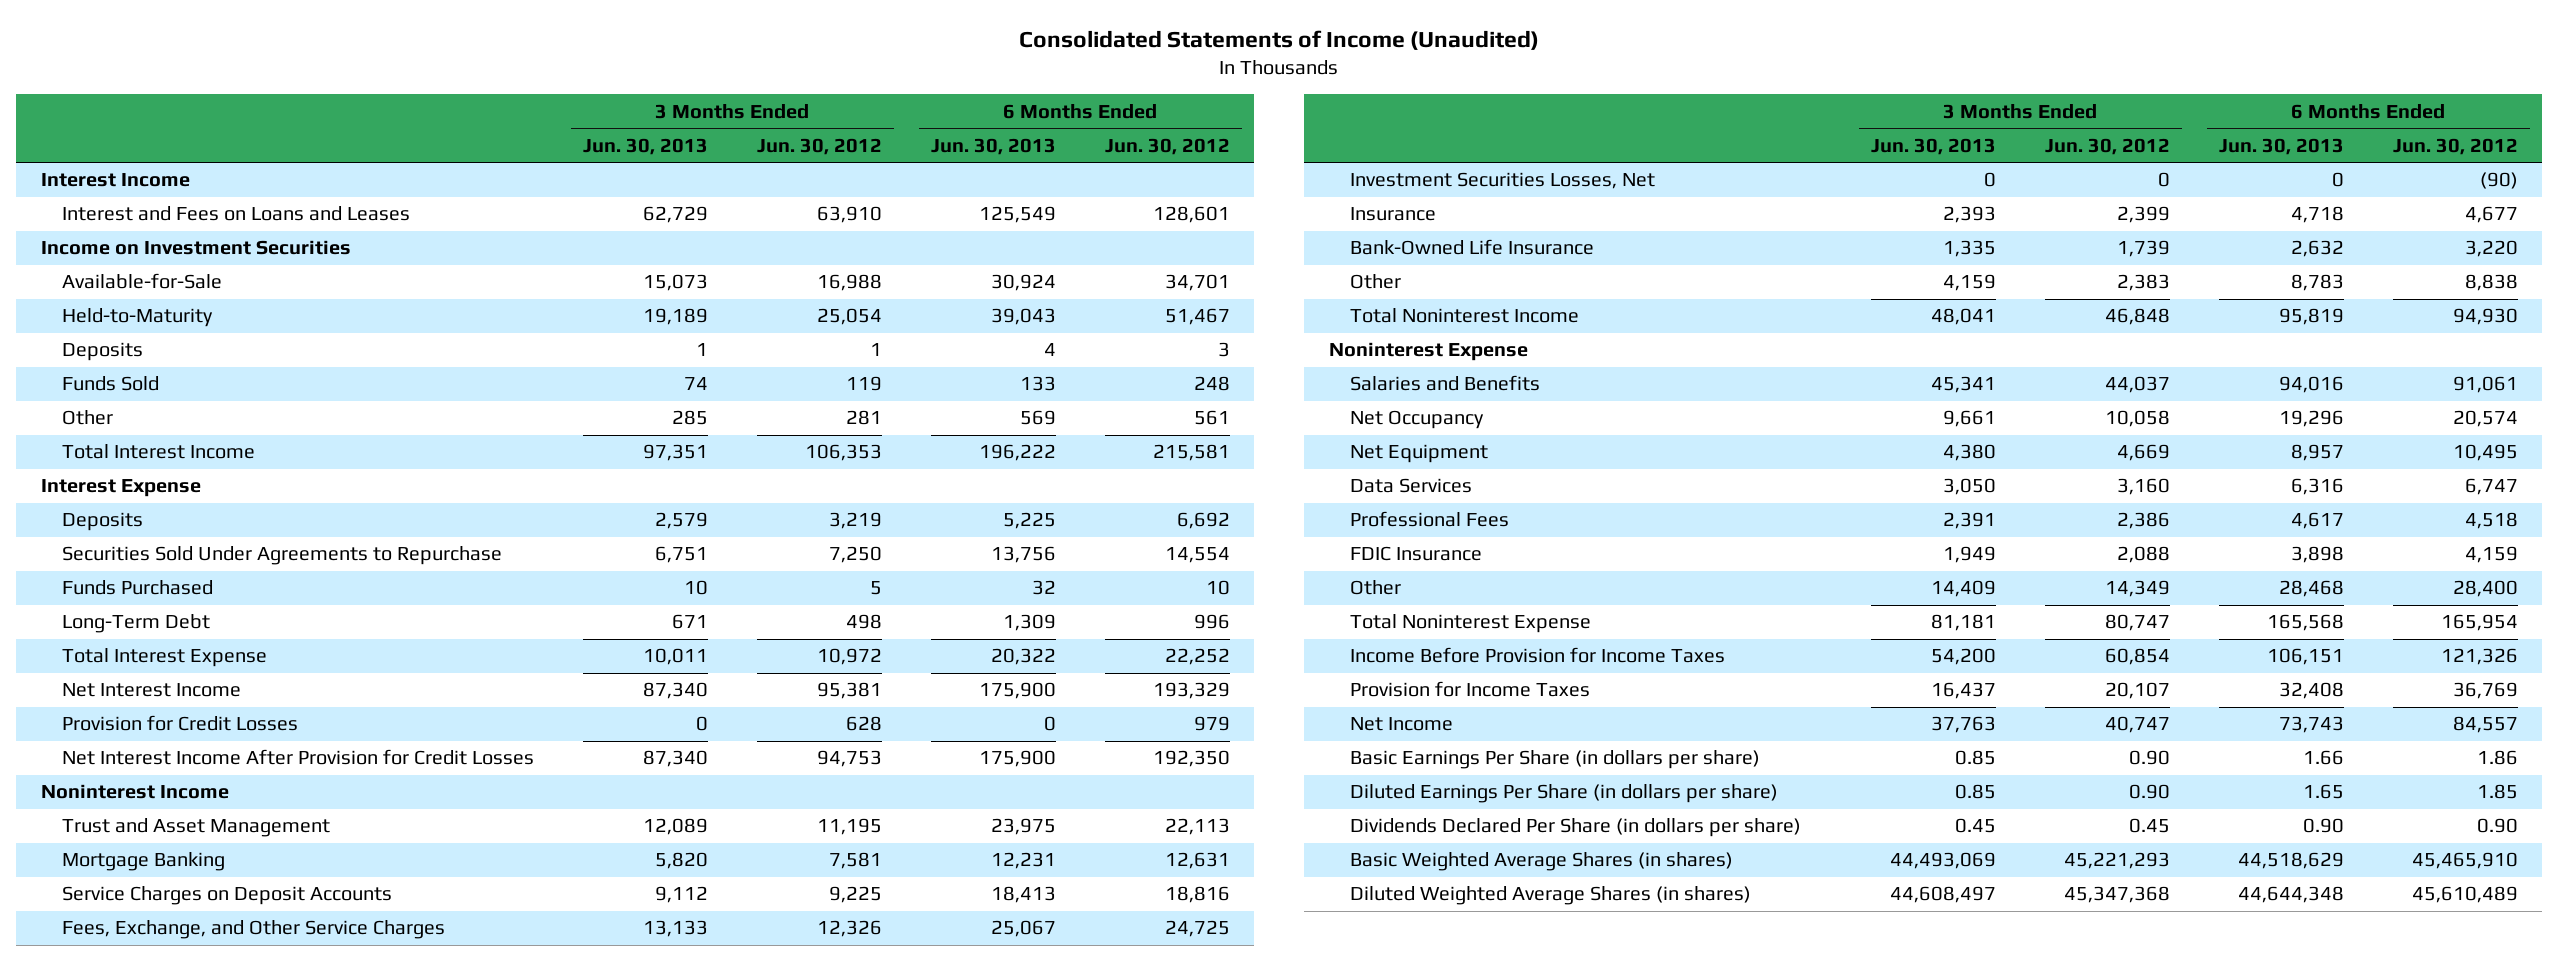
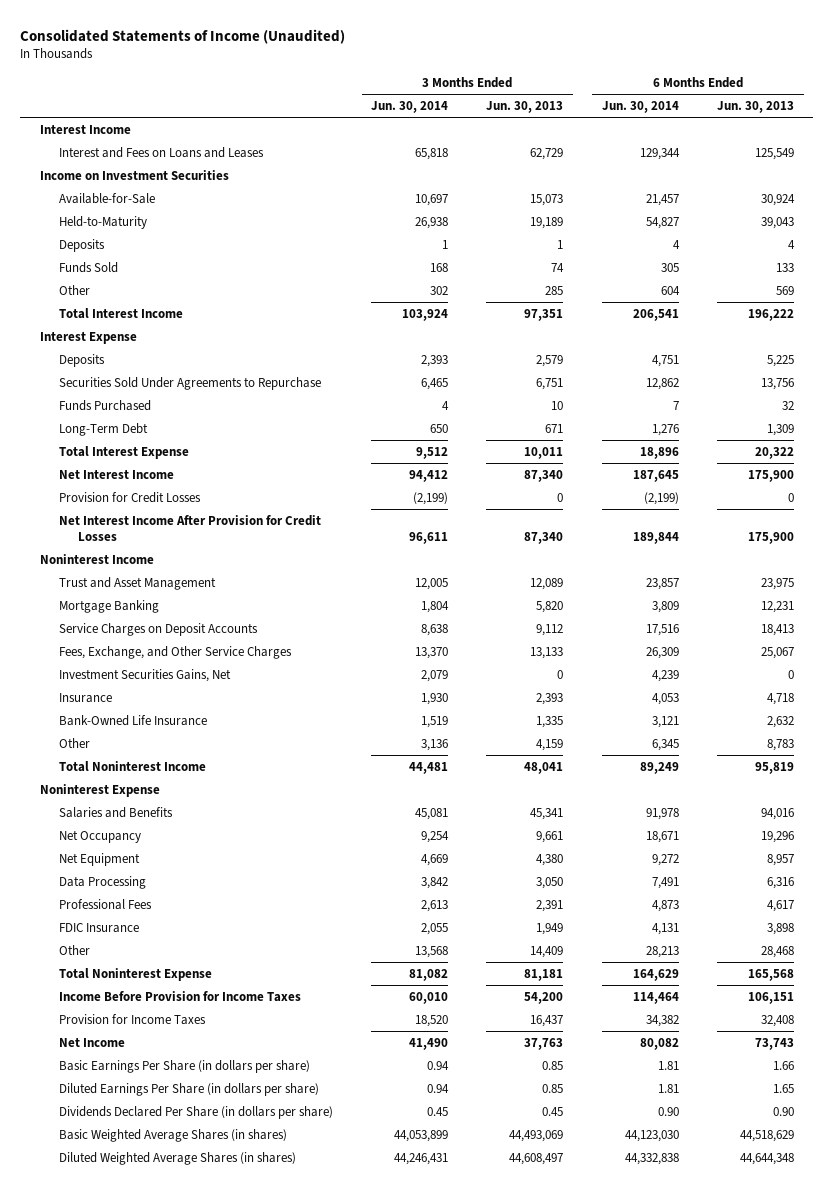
[756,137,882,155] Jun. 30, 2012 -> none
[1104,137,1230,155] Jun. 30, 2012 -> none
none -> [371,101,449,114] Jun. 30, 2014
none -> [601,101,679,114] Jun. 30, 2014
[1349,172,1655,190] Investment Securities Losses, Net -> [58,668,231,682] Investment Securities Gains, Net
[1349,478,1472,494] Data Services -> [58,875,146,889] Data Processing

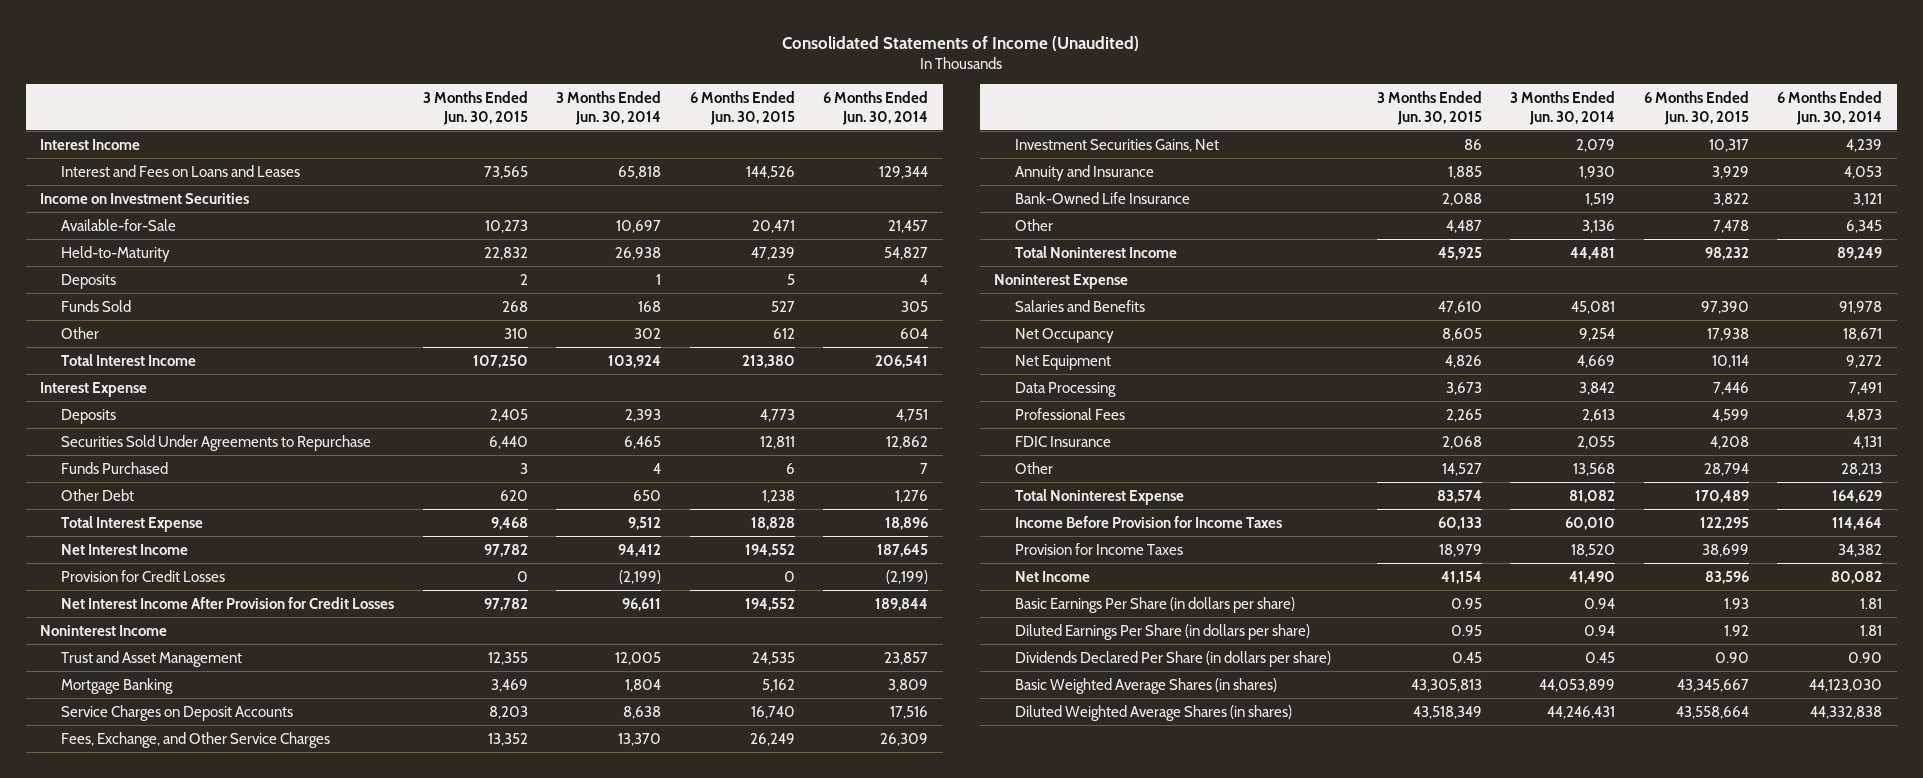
[486,101,564,114] Jun. 30, 2013 -> none
[717,101,795,114] Jun. 30, 2013 -> none
none -> [422,90,528,125] 3 Months Ended Jun. 30, 2015
none -> [689,90,795,125] 6 Months Ended Jun. 30, 2015
[58,422,148,436] Long-Term Debt -> [61,488,135,501] Other Debt
[58,692,112,703] Insurance -> [1014,164,1154,181] Annuity and Insurance

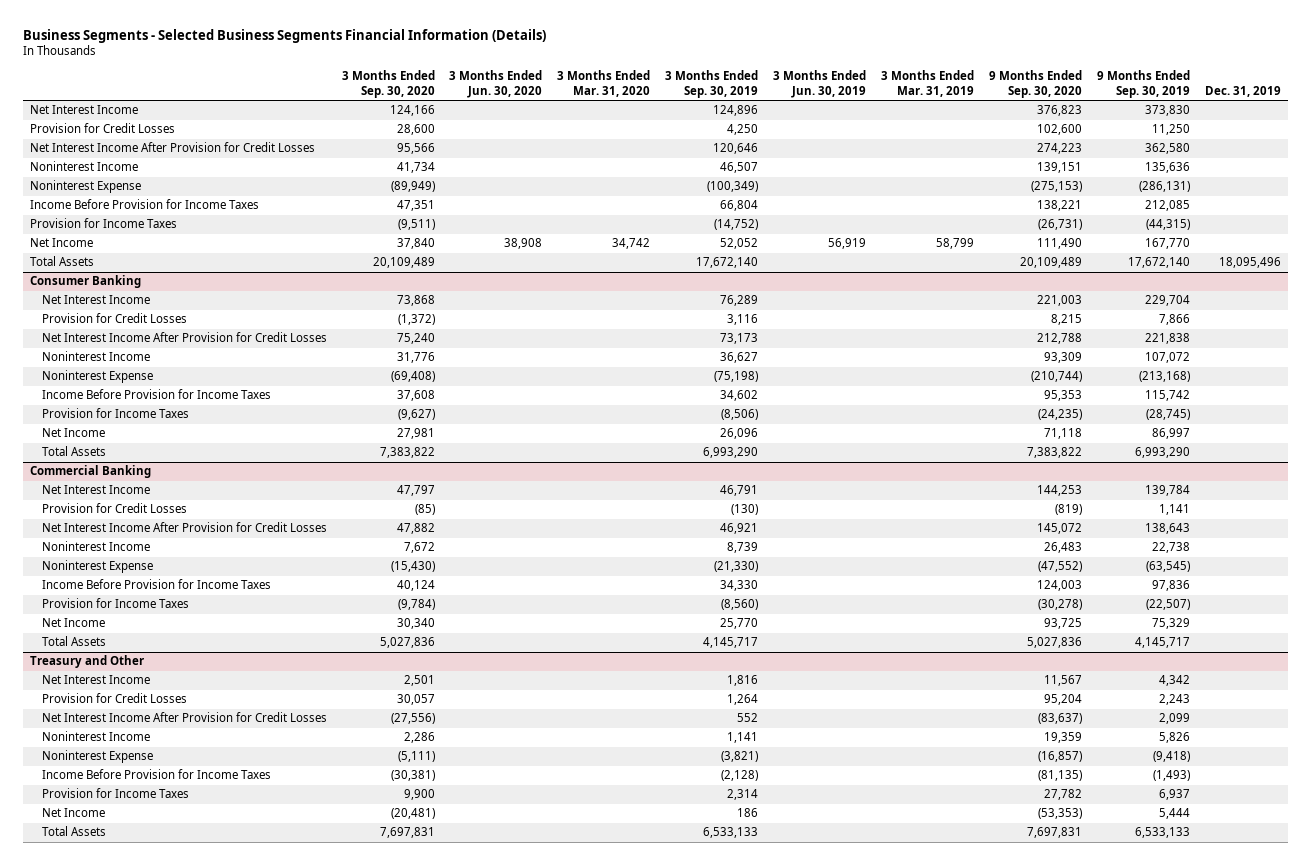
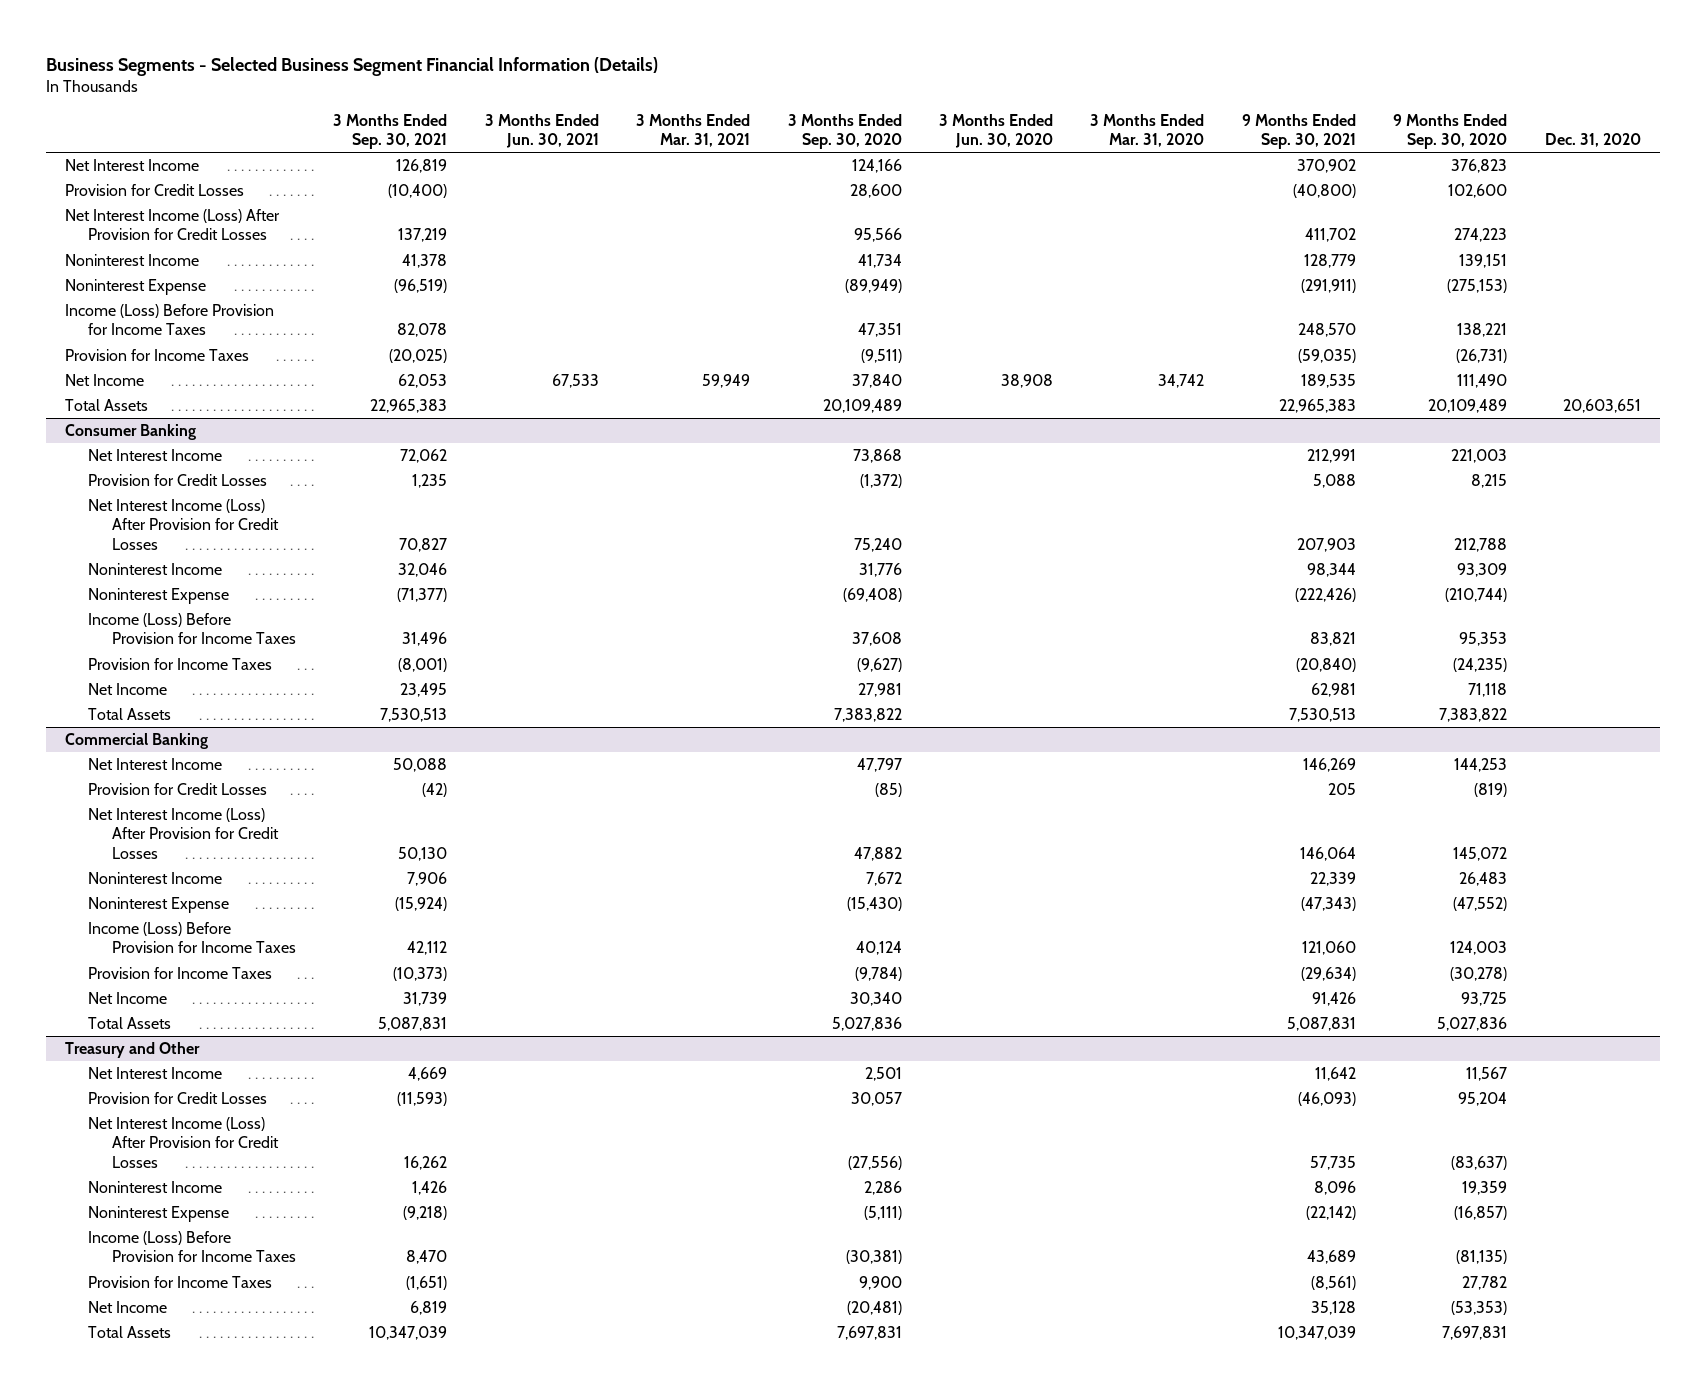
[22,29,546,44] Business Segments - Selected Business Segments Financial Information (Details) -> [46,56,659,76] Business Segments - Selected Business Segment Financial Information (Details)
[665,70,759,98] 3 Months Ended Sep. 30, 2019 -> none
[773,70,867,98] 3 Months Ended Jun. 30, 2019 -> none
[880,70,974,97] 3 Months Ended Mar. 31, 2019 -> none
[1096,70,1190,98] 9 Months Ended Sep. 30, 2019 -> none
[1204,85,1281,97] Dec. 31, 2019 -> none
none -> [333,113,448,150] 3 Months Ended Sep. 30, 2021
none -> [484,113,599,149] 3 Months Ended Jun. 30, 2021
none -> [636,113,751,148] 3 Months Ended Mar. 31, 2021
none -> [1241,113,1356,150] 9 Months Ended Sep. 30, 2021
none -> [1544,133,1641,148] Dec. 31, 2020
[30,142,316,153] Net Interest Income After Provision for Credit Losses -> [64,209,280,241] Net Interest Income (Loss) After Provision for Credit Losses
[30,199,260,210] Income Before Provision for Income Taxes -> [64,304,274,336] Income (Loss) Before Provision for Income Taxes
[41,332,327,343] Net Interest Income After Provision for Credit Losses -> [88,499,279,550] Net Interest Income (Loss) After Provision for Credit Losses
[41,389,271,400] Income Before Provision for Income Taxes -> [88,613,296,645] Income (Loss) Before Provision for Income Taxes
[41,522,327,533] Net Interest Income After Provision for Credit Losses -> [88,808,279,859] Net Interest Income (Loss) After Provision for Credit Losses
[41,579,271,590] Income Before Provision for Income Taxes -> [88,922,296,954] Income (Loss) Before Provision for Income Taxes
[41,712,327,723] Net Interest Income After Provision for Credit Losses -> [88,1117,279,1168] Net Interest Income (Loss) After Provision for Credit Losses
[41,769,271,780] Income Before Provision for Income Taxes -> [88,1231,296,1263] Income (Loss) Before Provision for Income Taxes

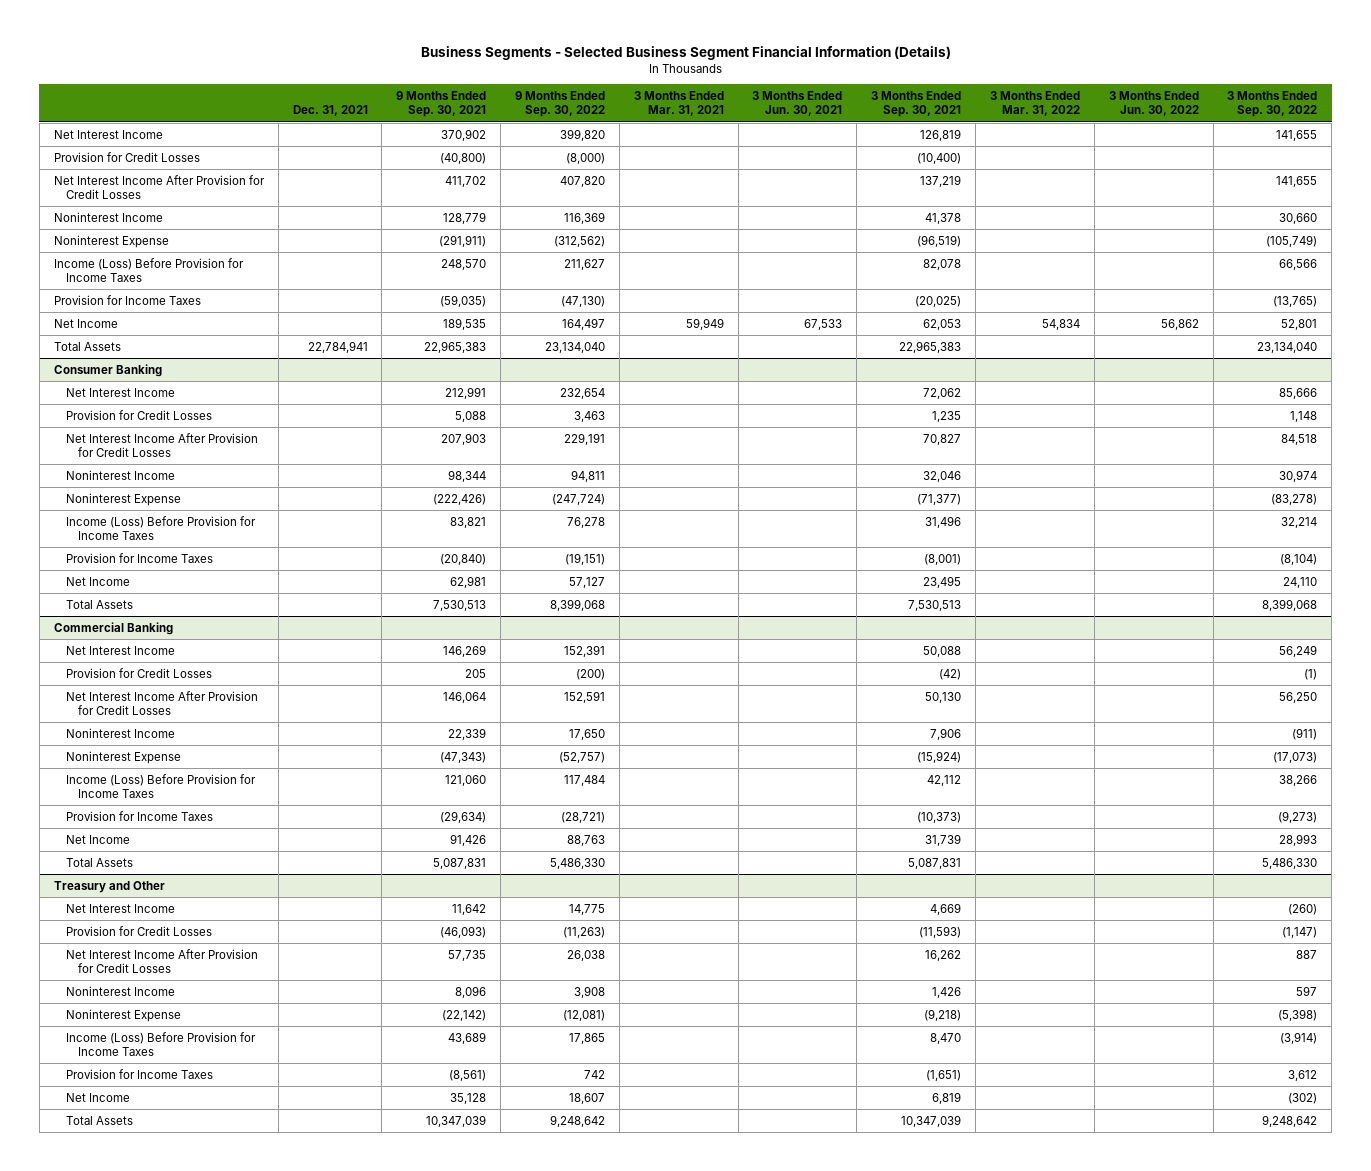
[787,113,902,150] 3 Months Ended Sep. 30, 2020 -> none
[939,113,1054,149] 3 Months Ended Jun. 30, 2020 -> none
[1090,113,1205,148] 3 Months Ended Mar. 31, 2020 -> none
[1393,113,1508,150] 9 Months Ended Sep. 30, 2020 -> none
[1544,133,1641,148] Dec. 31, 2020 -> none
none -> [292,105,368,117] Dec. 31, 2021
none -> [514,91,605,118] 9 Months Ended Sep. 30, 2022
none -> [989,91,1080,117] 3 Months Ended Mar. 31, 2022
none -> [1108,91,1199,117] 3 Months Ended Jun. 30, 2022
none -> [1227,91,1318,118] 3 Months Ended Sep. 30, 2022
[64,209,280,241] Net Interest Income (Loss) After Provision for Credit Losses -> [53,174,265,199] Net Interest Income After Provision for Credit Losses
[88,499,279,550] Net Interest Income (Loss) After Provision for Credit Losses -> [65,432,258,457] Net Interest Income After Provision for Credit Losses
[88,808,279,859] Net Interest Income (Loss) After Provision for Credit Losses -> [65,690,258,715] Net Interest Income After Provision for Credit Losses
[88,1117,279,1168] Net Interest Income (Loss) After Provision for Credit Losses -> [65,948,258,973] Net Interest Income After Provision for Credit Losses

